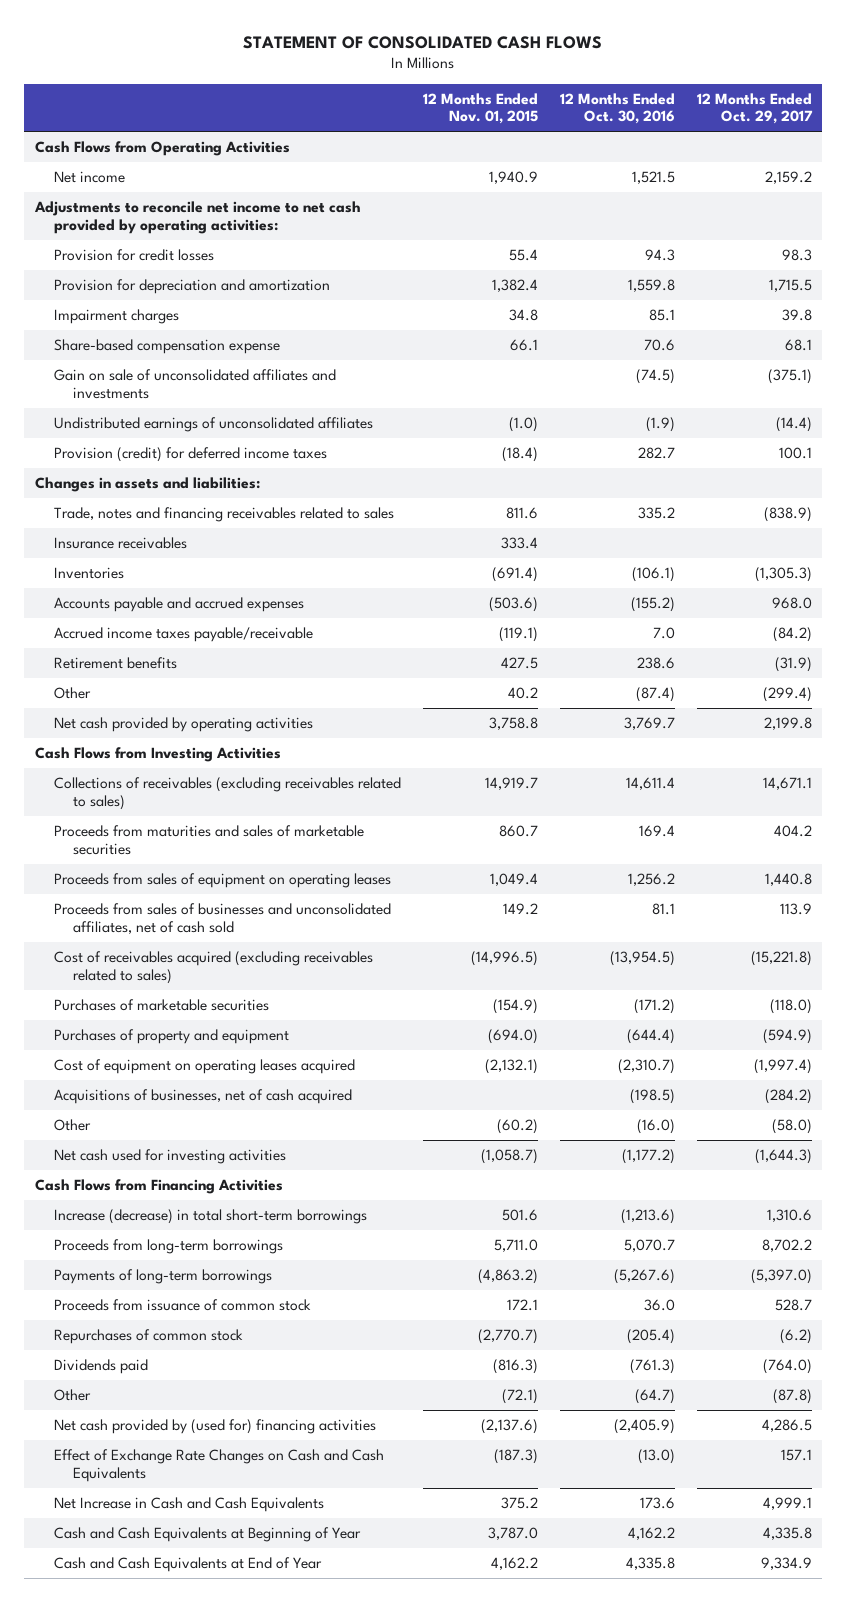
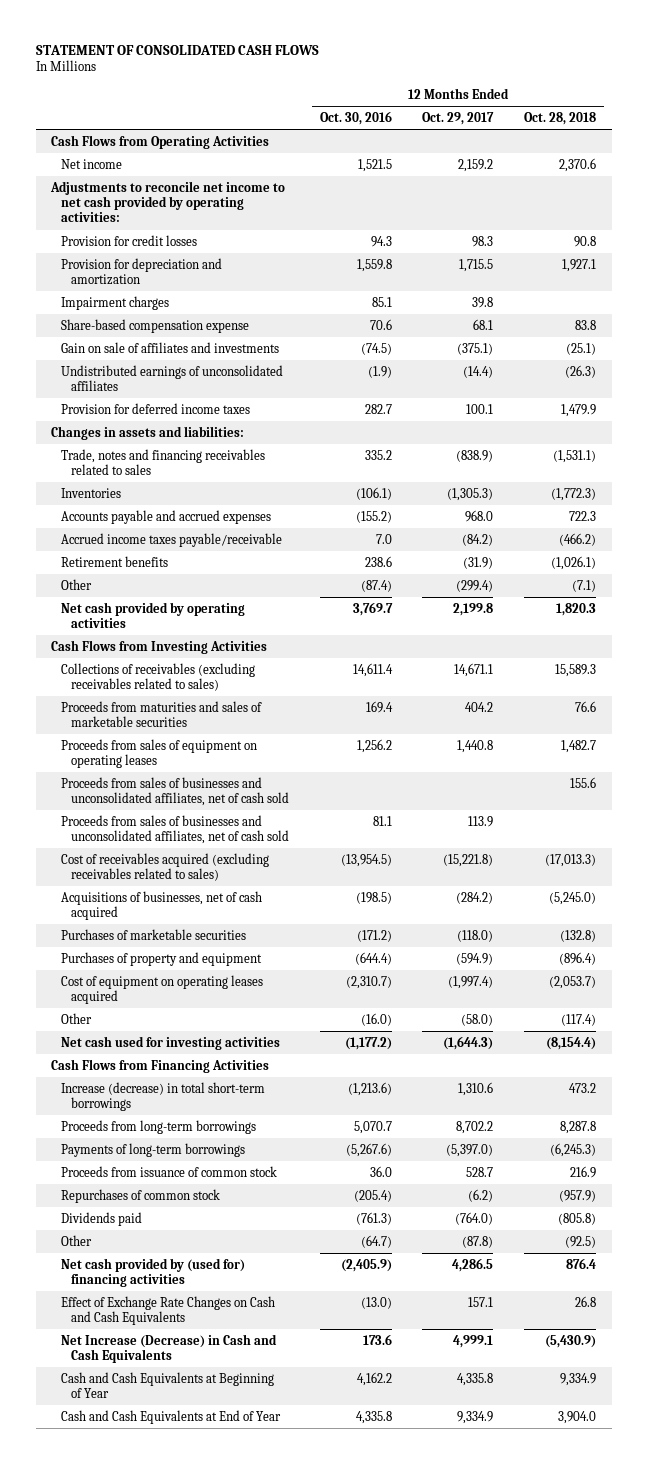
[422,92,538,125] 12 Months Ended Nov. 01, 2015 -> none
none -> [524,112,597,126] Oct. 28, 2018
[53,368,336,399] Gain on sale of unconsolidated affiliates and investments -> [60,341,279,353] Gain on sale of affiliates and investments
[53,446,327,462] Provision (credit) for deferred income taxes -> [60,402,250,414] Provision for deferred income taxes
[53,536,187,549] Insurance receivables -> none
none -> [60,776,289,806] Proceeds from sales of businesses and unconsolidated affiliates, net of cash sold
[53,1088,352,1104] Acquisitions of businesses, net of cash acquired -> [60,890,262,920] Acquisitions of businesses, net of cash acquired
[53,1496,324,1512] Net Increase in Cash and Cash Equivalents -> [60,1333,277,1363] Net Increase (Decrease) in Cash and Cash Equivalents

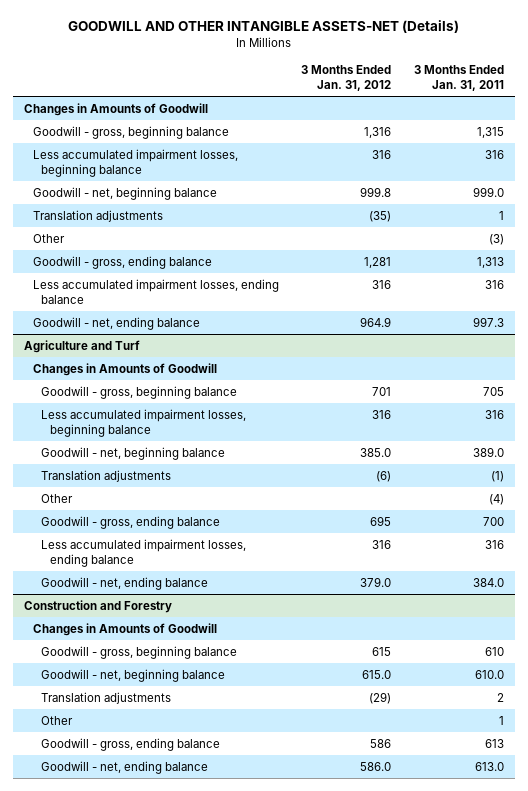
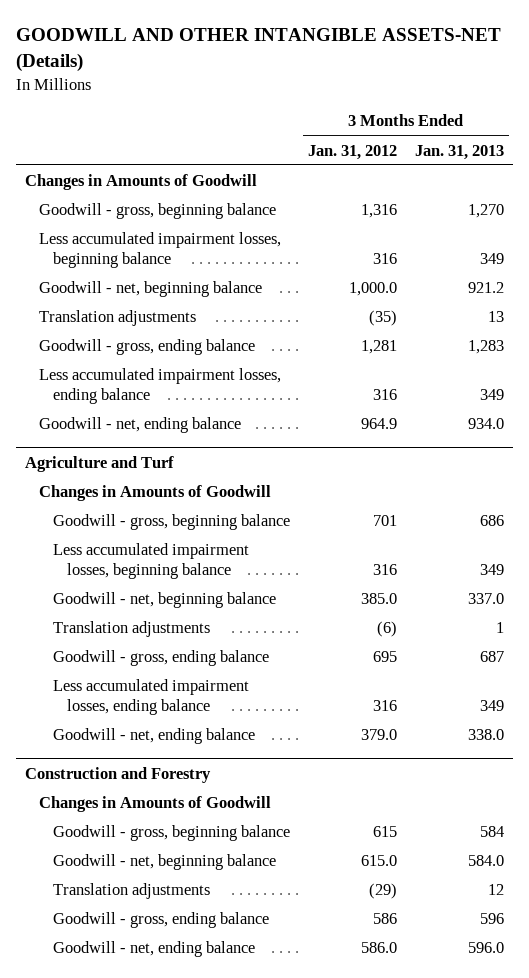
[413,65,504,91] 3 Months Ended Jan. 31, 2011 -> none
none -> [415,144,505,160] Jan. 31, 2013
[360,186,392,197] 999.8 -> [348,282,397,297] 1,000.0
[32,233,65,243] Other -> none
[41,493,74,503] Other -> none
[41,715,74,725] Other -> none

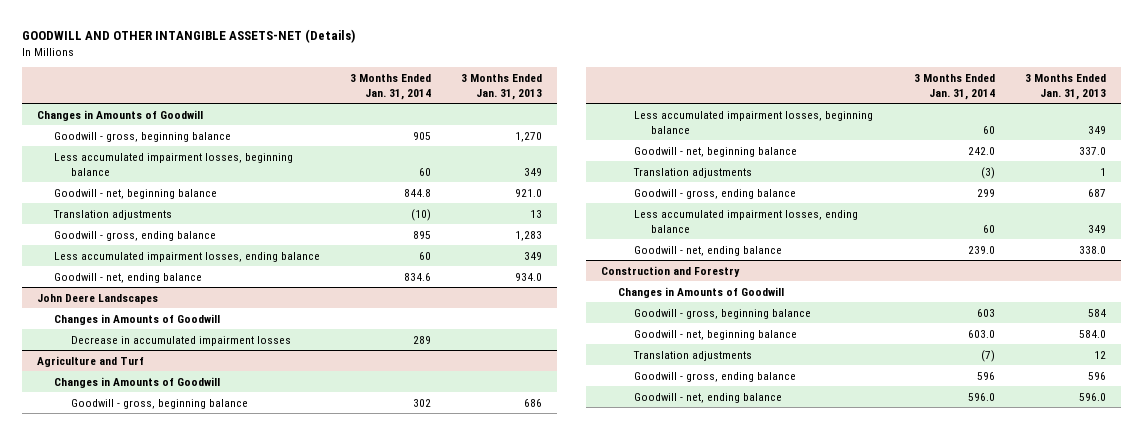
[307,144,397,160] Jan. 31, 2012 -> none
none -> [350,73,432,100] 3 Months Ended Jan. 31, 2014
[468,282,505,294] 921.2 -> [515,188,543,197] 921.0
none -> [37,293,159,304] John Deere Landscapes
none -> [54,313,221,325] Changes in Amounts of Goodwill
none -> [70,335,291,346] Decrease in accumulated impairment losses

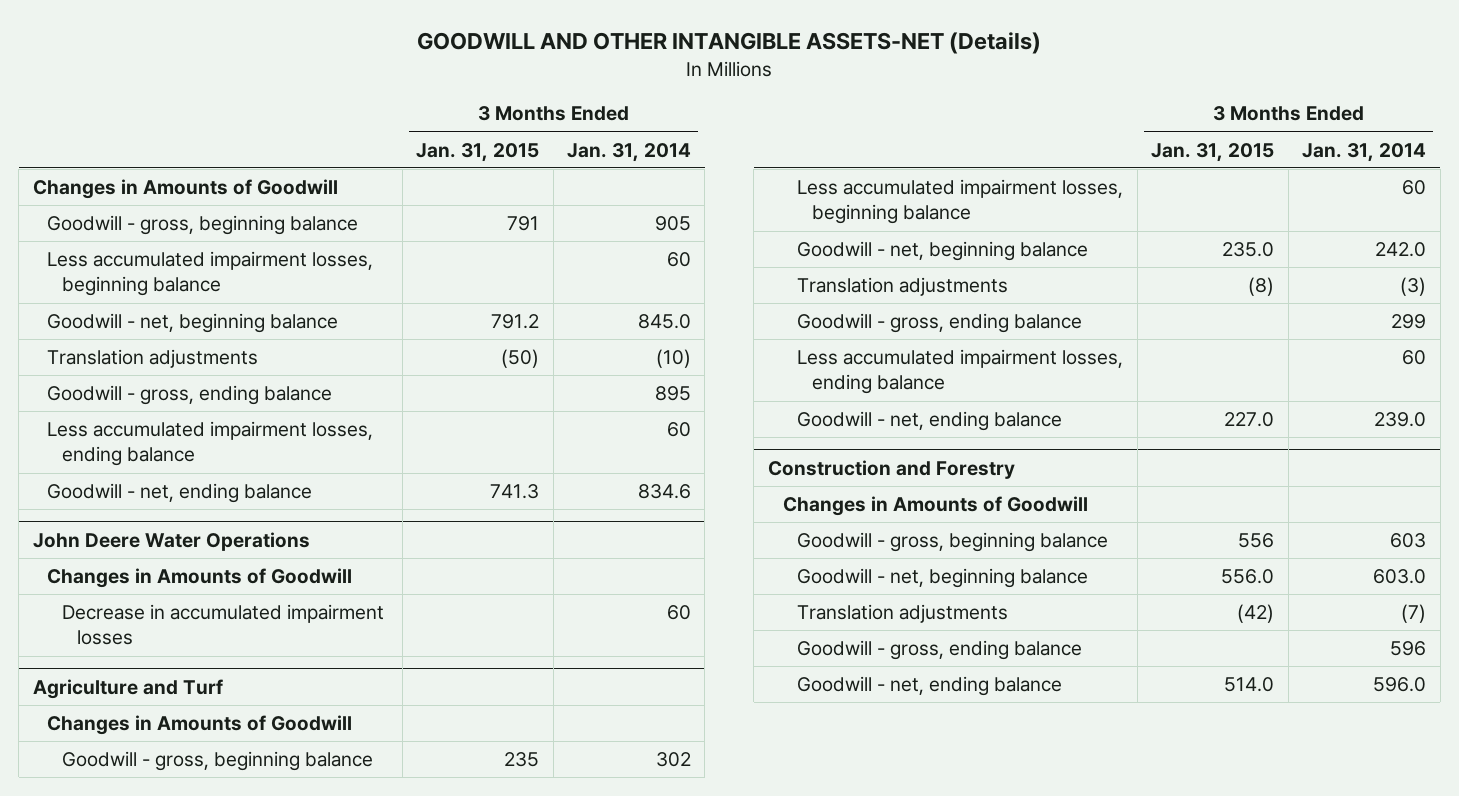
[461,73,543,100] 3 Months Ended Jan. 31, 2013 -> none
none -> [416,142,540,162] Jan. 31, 2015
[404,188,432,197] 844.8 -> [637,314,691,330] 845.0
[37,293,159,304] John Deere Landscapes -> none
none -> [32,531,310,551] John Deere Water Operations
[413,335,432,344] 289 -> [666,605,691,621] 60

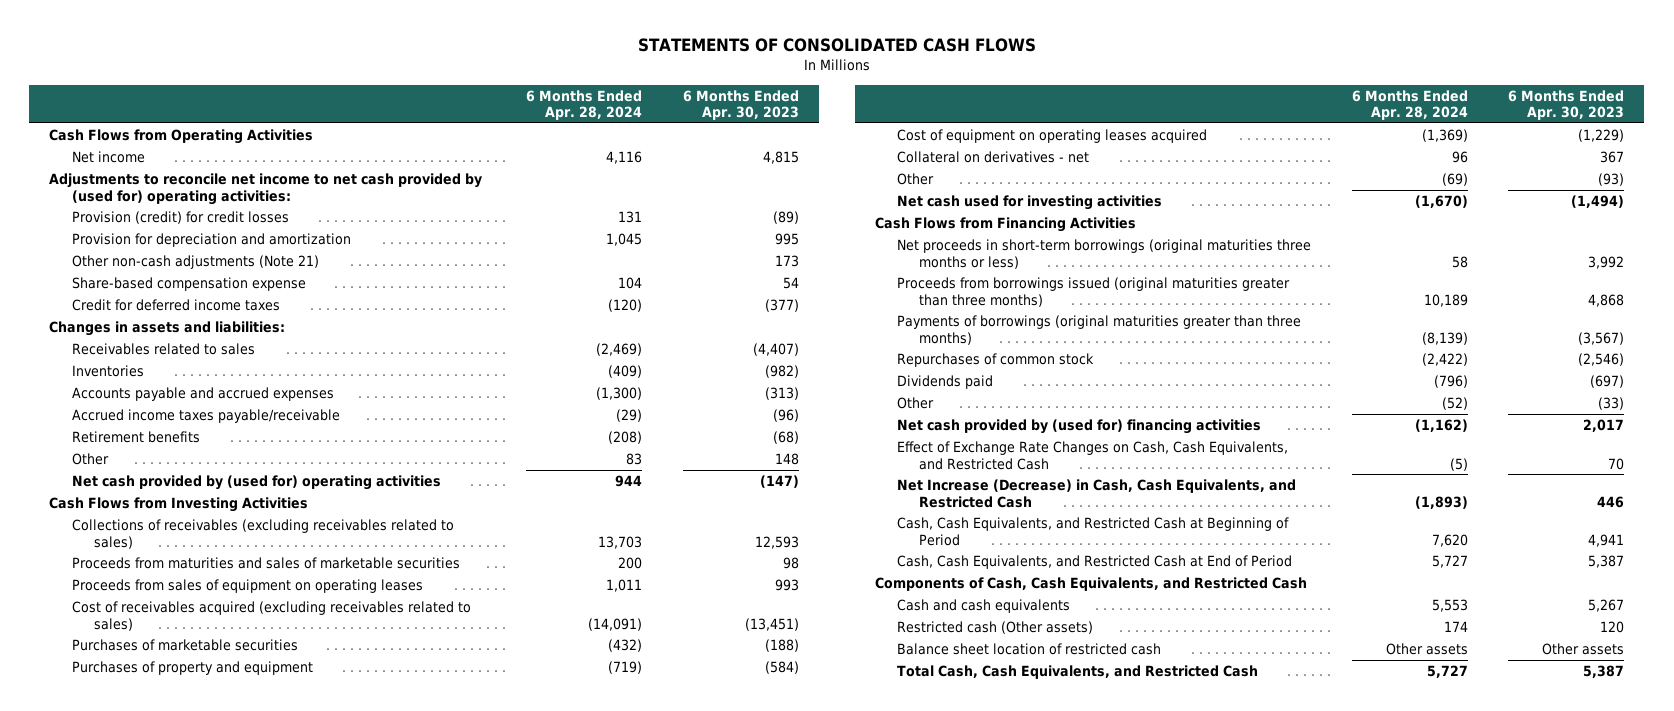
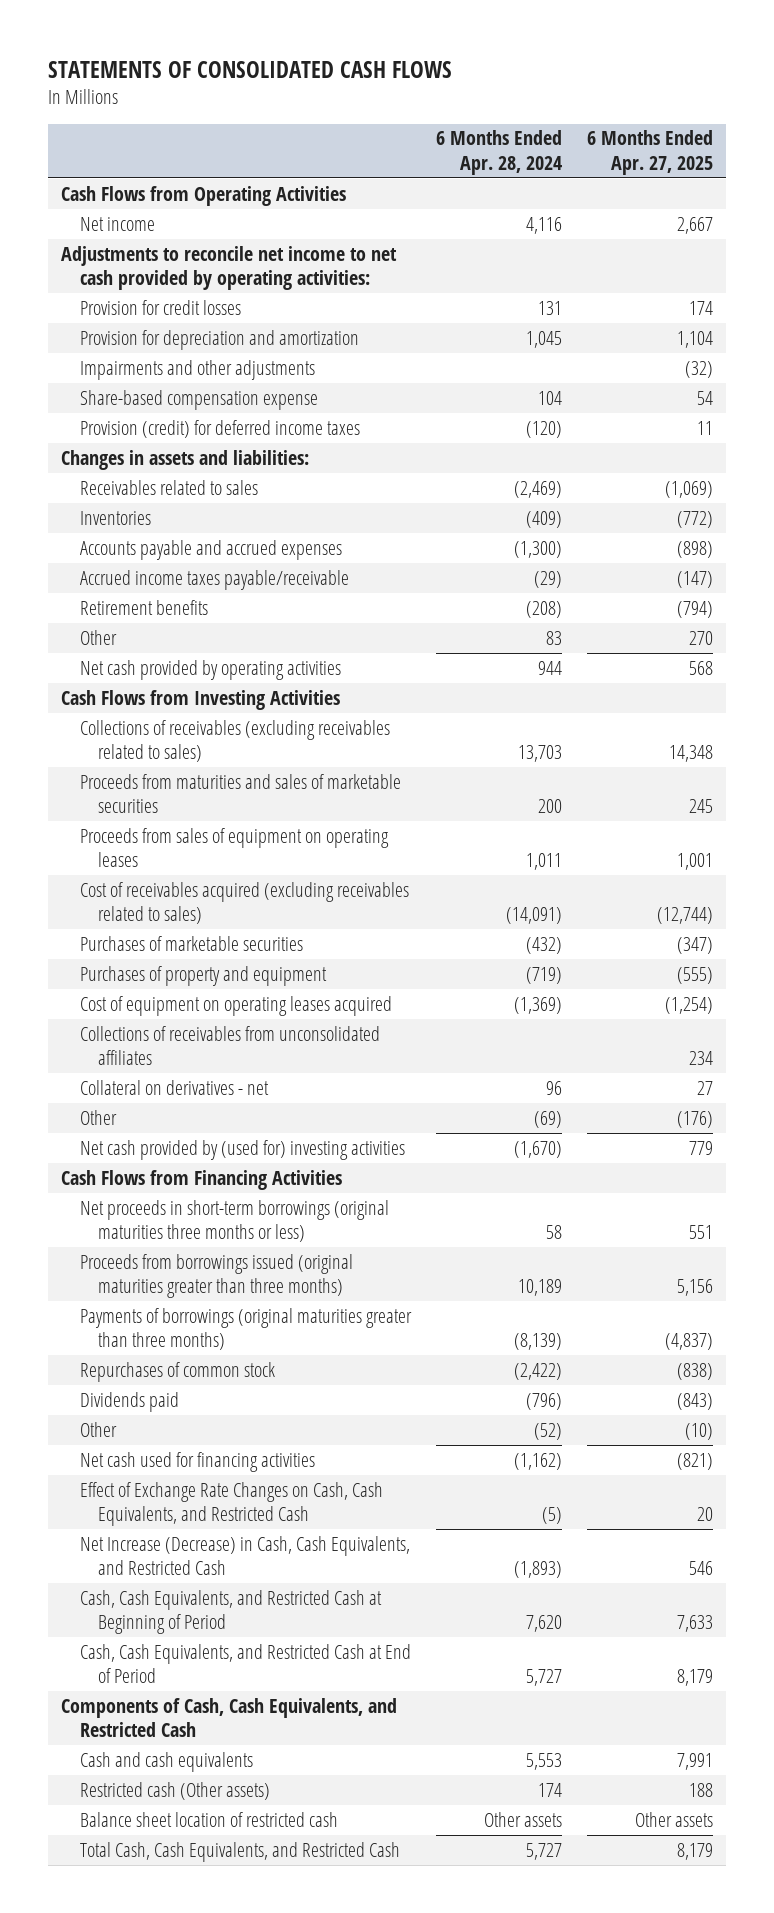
[682,89,799,121] 6 Months Ended Apr. 30, 2023 -> none
none -> [587,130,714,175] 6 Months Ended Apr. 27, 2025
[49,173,483,205] Adjustments to reconcile net income to net cash provided by (used for) operating activities: -> [60,245,397,290] Adjustments to reconcile net income to net cash provided by operating activities:
[71,211,289,225] Provision (credit) for credit losses -> [79,299,241,315] Provision for credit losses
[71,255,319,270] Other non-cash adjustments (Note 21) -> none
none -> [79,359,315,380] Impairments and other adjustments
[71,299,280,312] Credit for deferred income taxes -> [79,419,360,438] Provision (credit) for deferred income taxes
[71,475,441,491] Net cash provided by (used for) operating activities -> [79,659,341,680] Net cash provided by operating activities
none -> [79,1025,380,1065] Collections of receivables from unconsolidated affiliates
[897,195,1163,211] Net cash used for investing activities -> [79,1139,405,1160] Net cash provided by (used for) investing activities
[897,419,1262,435] Net cash provided by (used for) financing activities -> [79,1451,315,1472] Net cash used for financing activities

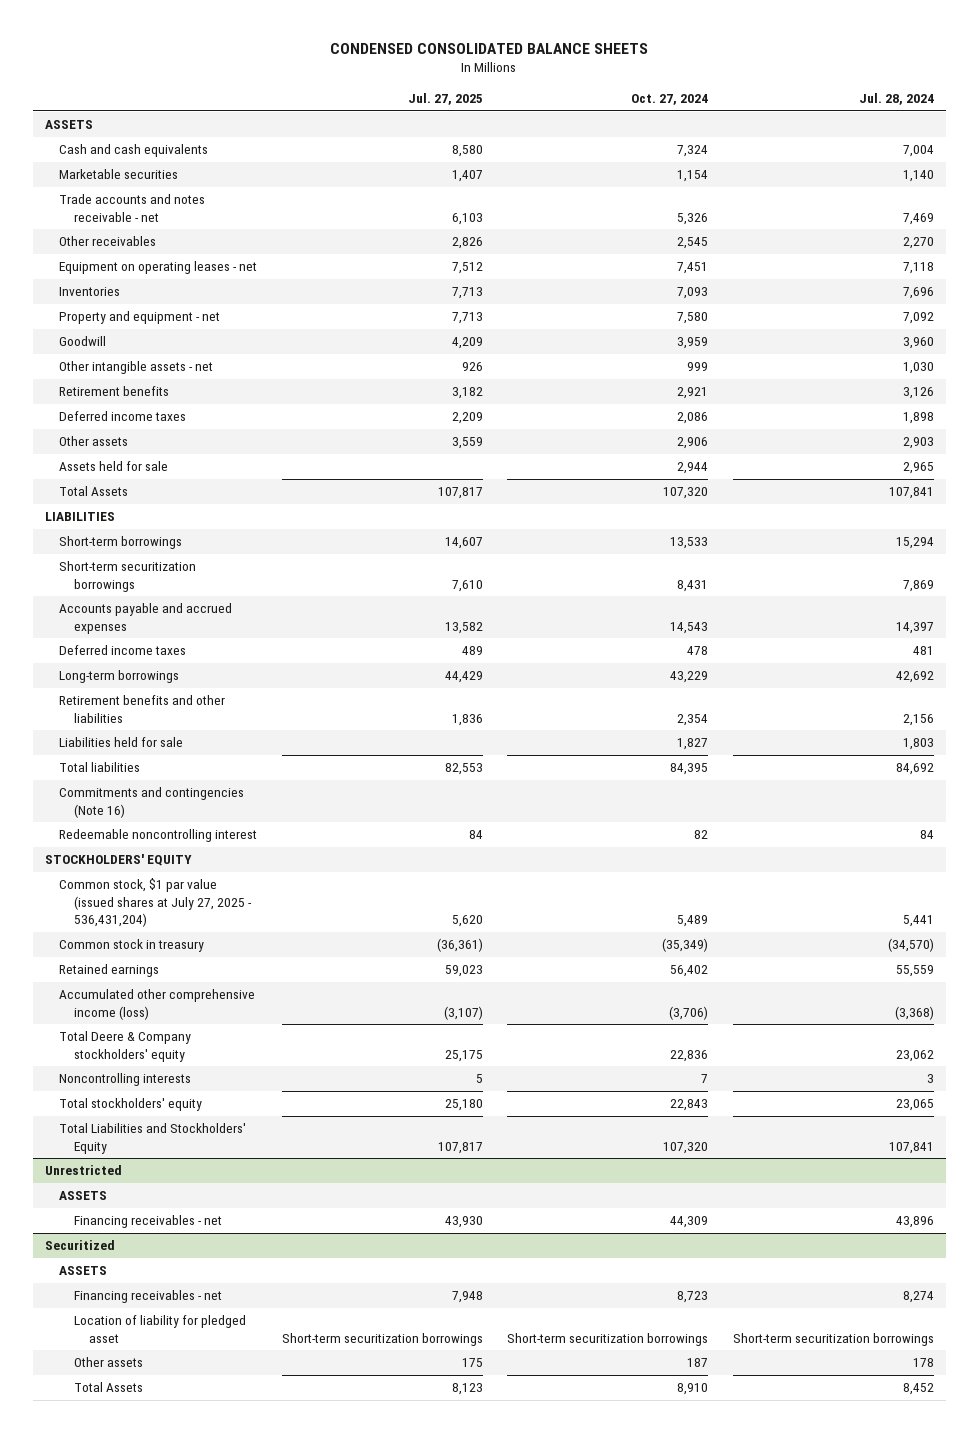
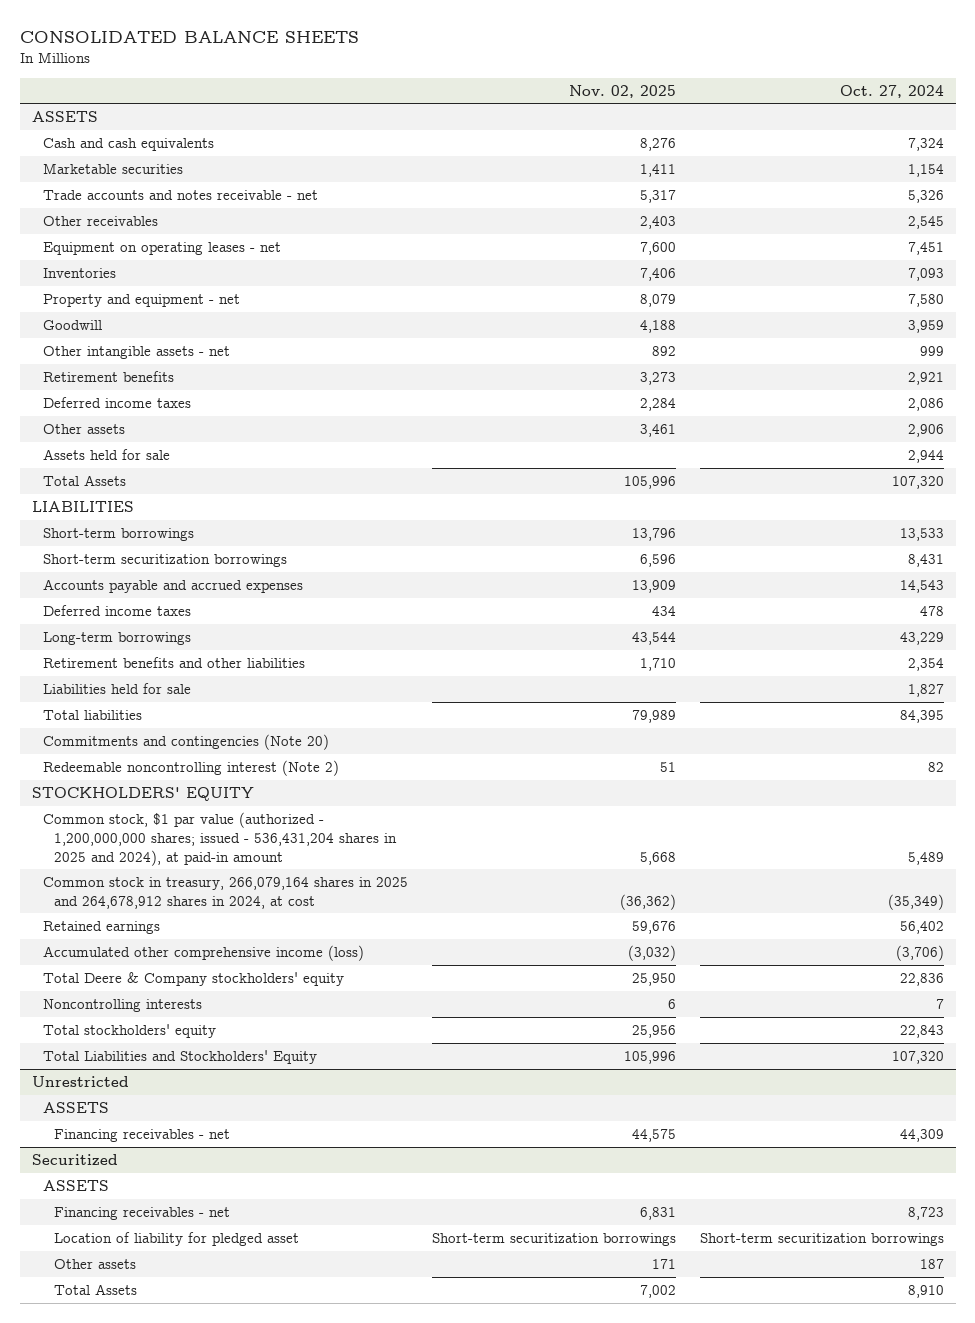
[330,42,649,54] CONDENSED CONSOLIDATED BALANCE SHEETS -> [19,30,359,43] CONSOLIDATED BALANCE SHEETS
[407,92,483,105] Jul. 27, 2025 -> none
[858,92,934,105] Jul. 28, 2024 -> none
none -> [568,84,676,98] Nov. 02, 2025
[59,787,245,818] Commitments and contingencies (Note 16) -> [42,733,329,750] Commitments and contingencies (Note 20)
[59,829,258,843] Redeemable noncontrolling interest -> [42,759,339,776] Redeemable noncontrolling interest (Note 2)
[59,878,253,927] Common stock, $1 par value (issued shares at July 27, 2025 - 536,431,204) -> [42,811,397,866] Common stock, $1 par value (authorized - 1,200,000,000 shares; issued - 536,431,204 shares in 2025 and 2024), at paid-in amount
[59,939,205,953] Common stock in treasury -> [42,876,408,909] Common stock in treasury, 266,079,164 shares in 2025 and 264,678,912 shares in 2024, at cost

